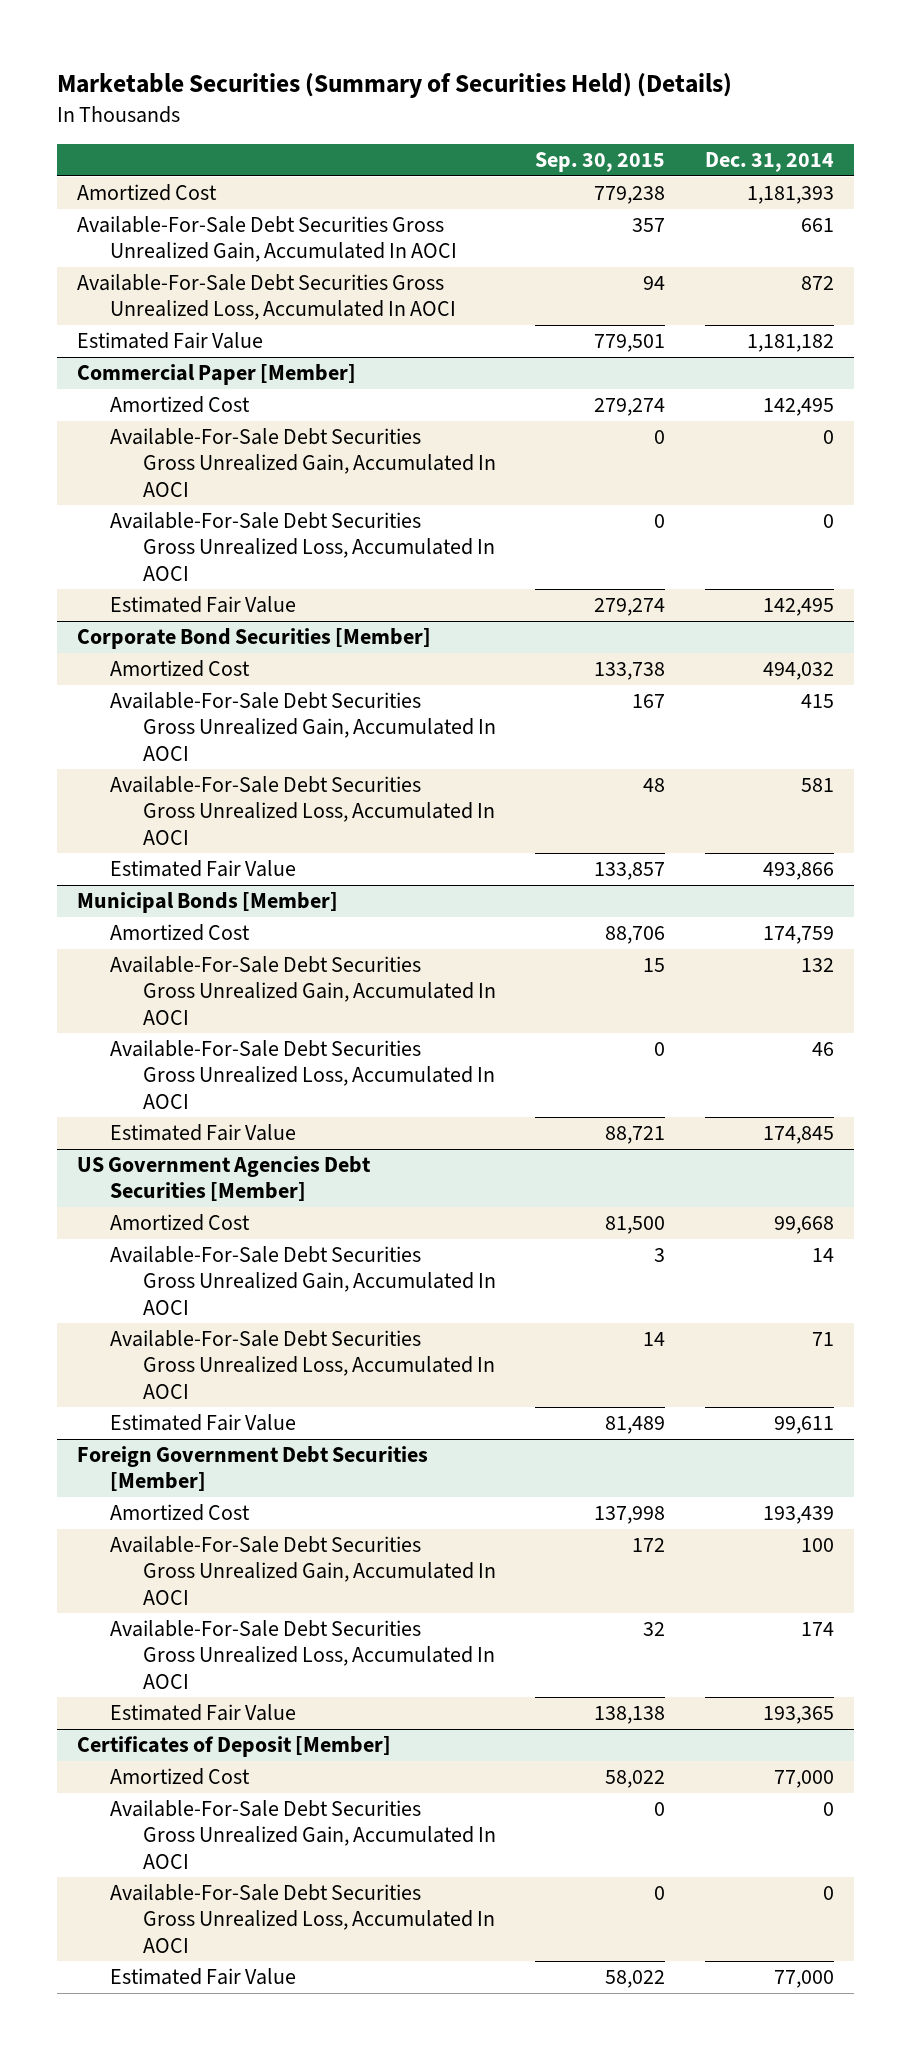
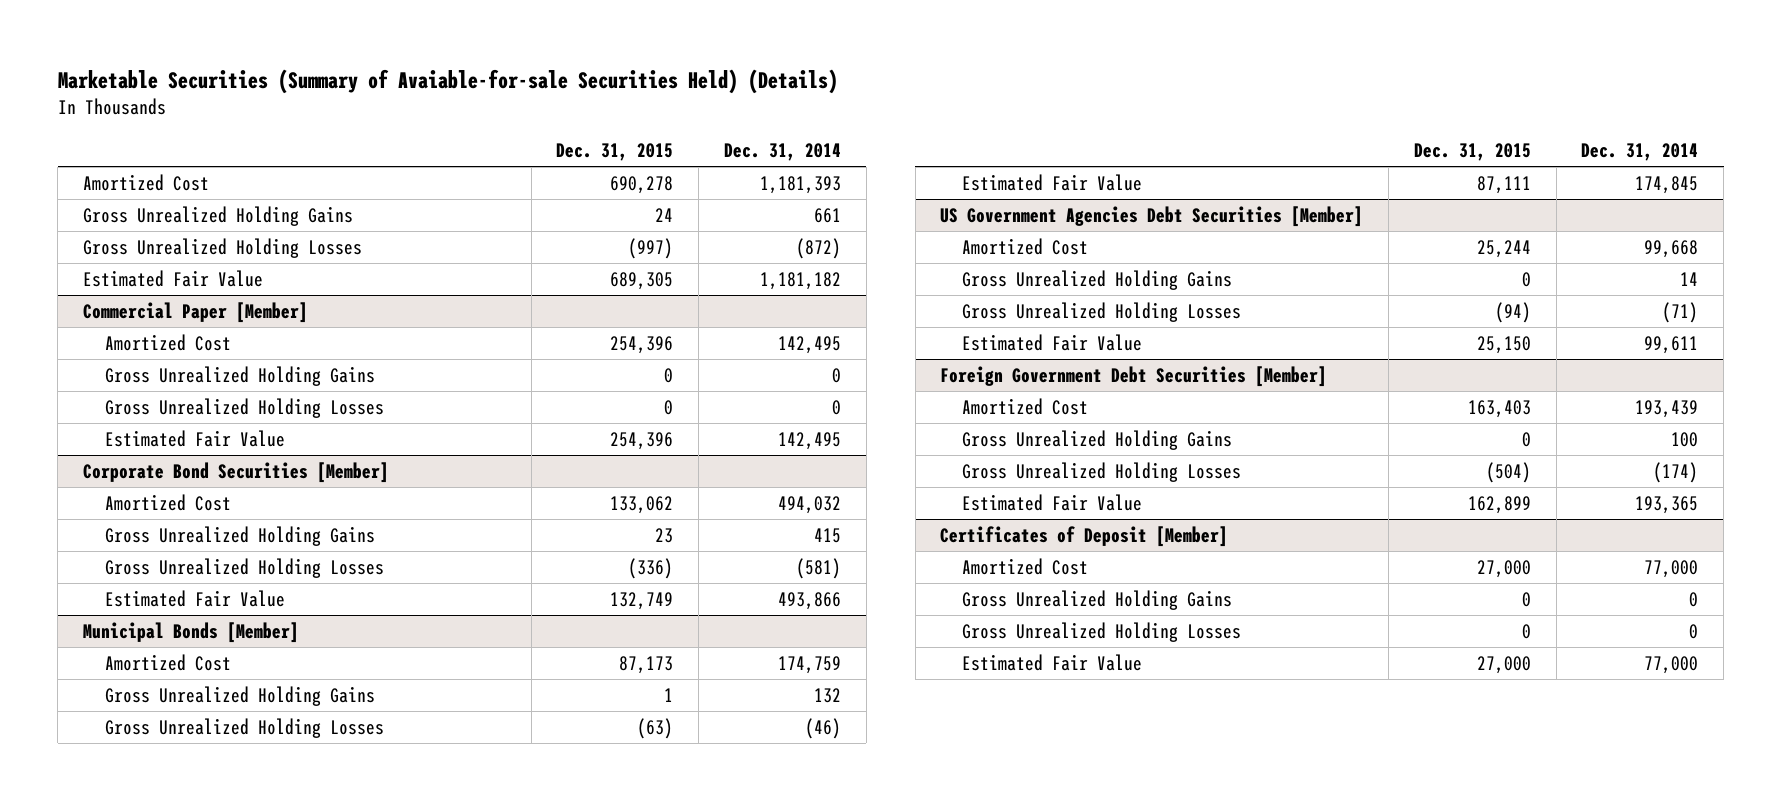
[57,72,733,98] Marketable Securities (Summary of Securities Held) (Details) -> [57,68,838,94] Marketable Securities (Summary of Avaiable-for-sale Securities Held) (Details)
[535,152,666,173] Sep. 30, 2015 -> none
none -> [556,142,674,161] Dec. 31, 2015
[77,216,457,263] Available-For-Sale Debt Securities Gross Unrealized Gain, Accumulated In AOCI -> [82,206,353,227] Gross Unrealized Holding Gains
[77,274,456,321] Available-For-Sale Debt Securities Gross Unrealized Loss, Accumulated In AOCI -> [82,238,362,259] Gross Unrealized Holding Losses
[800,276,834,291] 872 -> [796,238,842,260] (872)
[109,428,496,497] Available-For-Sale Debt Securities Gross Unrealized Gain, Accumulated In AOCI -> [104,366,375,387] Gross Unrealized Holding Gains
[109,512,495,581] Available-For-Sale Debt Securities Gross Unrealized Loss, Accumulated In AOCI -> [104,398,384,419] Gross Unrealized Holding Losses
[109,692,496,761] Available-For-Sale Debt Securities Gross Unrealized Gain, Accumulated In AOCI -> [104,526,375,547] Gross Unrealized Holding Gains
[109,776,495,845] Available-For-Sale Debt Securities Gross Unrealized Loss, Accumulated In AOCI -> [104,558,384,579] Gross Unrealized Holding Losses
[800,778,834,793] 581 -> [796,558,842,580] (581)
[109,956,496,1025] Available-For-Sale Debt Securities Gross Unrealized Gain, Accumulated In AOCI -> [104,686,375,707] Gross Unrealized Holding Gains
[109,1040,495,1109] Available-For-Sale Debt Securities Gross Unrealized Loss, Accumulated In AOCI -> [104,718,384,739] Gross Unrealized Holding Losses
[811,1042,834,1057] 46 -> [805,718,842,740] (46)
[109,1246,496,1315] Available-For-Sale Debt Securities Gross Unrealized Gain, Accumulated In AOCI -> [962,270,1233,291] Gross Unrealized Holding Gains
[109,1330,495,1399] Available-For-Sale Debt Securities Gross Unrealized Loss, Accumulated In AOCI -> [962,302,1242,323] Gross Unrealized Holding Losses
[811,1332,834,1347] 71 -> [1662,302,1699,324] (71)
[109,1536,496,1605] Available-For-Sale Debt Securities Gross Unrealized Gain, Accumulated In AOCI -> [962,430,1233,451] Gross Unrealized Holding Gains
[109,1620,495,1689] Available-For-Sale Debt Securities Gross Unrealized Loss, Accumulated In AOCI -> [962,462,1242,483] Gross Unrealized Holding Losses
[800,1622,834,1637] 174 -> [1653,462,1699,484] (174)
[109,1800,496,1869] Available-For-Sale Debt Securities Gross Unrealized Gain, Accumulated In AOCI -> [962,590,1233,611] Gross Unrealized Holding Gains
[109,1884,495,1953] Available-For-Sale Debt Securities Gross Unrealized Loss, Accumulated In AOCI -> [962,622,1242,643] Gross Unrealized Holding Losses

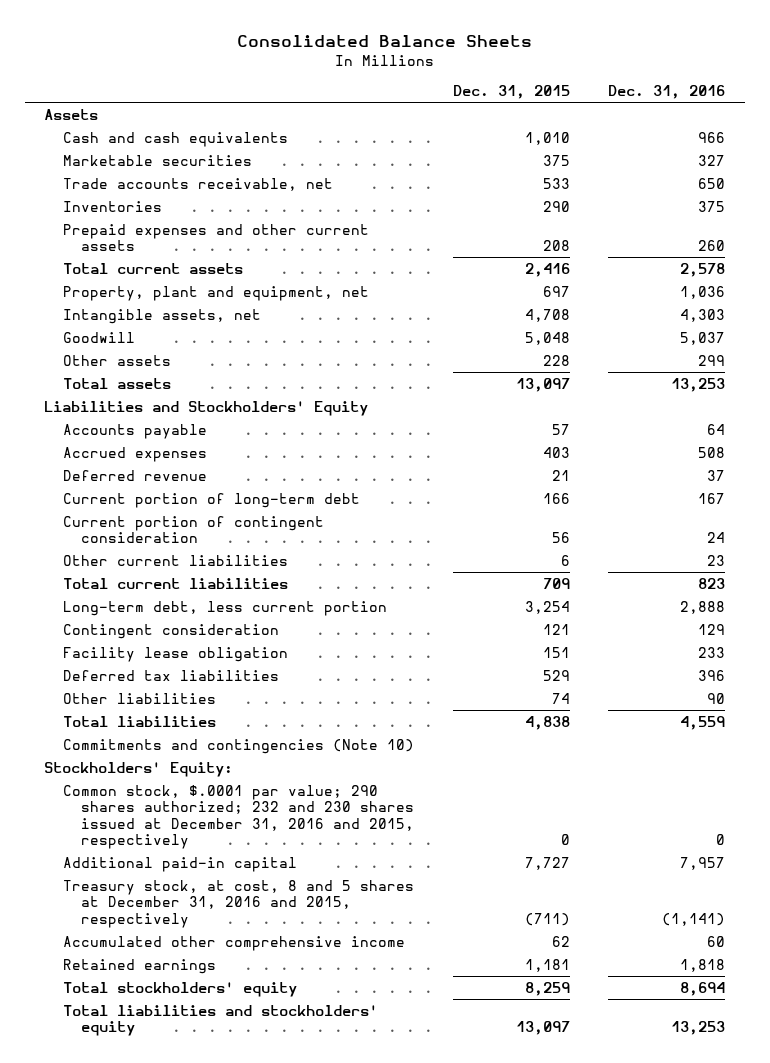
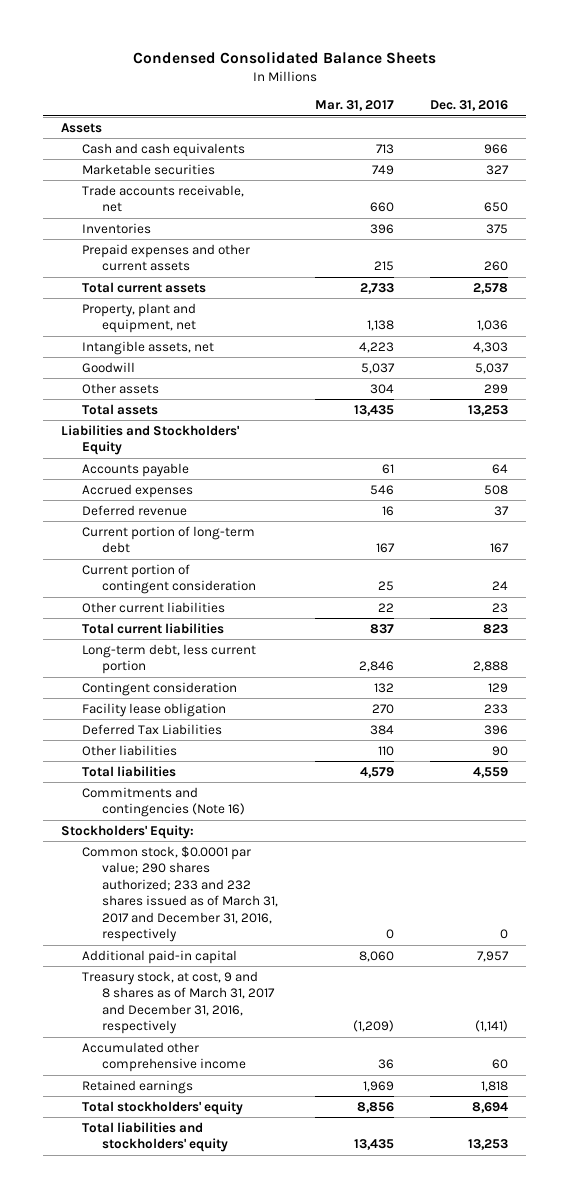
[236,34,532,47] Consolidated Balance Sheets -> [132,51,436,65] Condensed Consolidated Balance Sheets
[452,85,570,100] Dec. 31, 2015 -> none
none -> [314,100,394,112] Mar. 31, 2017
[62,669,279,681] Deferred tax liabilities -> [81,723,222,735] Deferred Tax Liabilities
[62,738,414,754] Commitments and contingencies (Note 10) -> [81,786,246,818] Commitments and contingencies (Note 16)
[62,784,414,850] Common stock, $.0001 par value; 290 shares authorized; 232 and 230 shares issued at December 31, 2016 and 2015, respectively -> [81,845,279,943] Common stock, $0.0001 par value; 290 shares authorized; 233 and 232 shares issued as of March 31, 2017 and December 31, 2016, respectively
[62,879,414,928] Treasury stock, at cost, 8 and 5 shares at December 31, 2016 and 2015, respectively -> [81,970,276,1035] Treasury stock, at cost, 9 and 8 shares as of March 31, 2017 and December 31, 2016, respectively

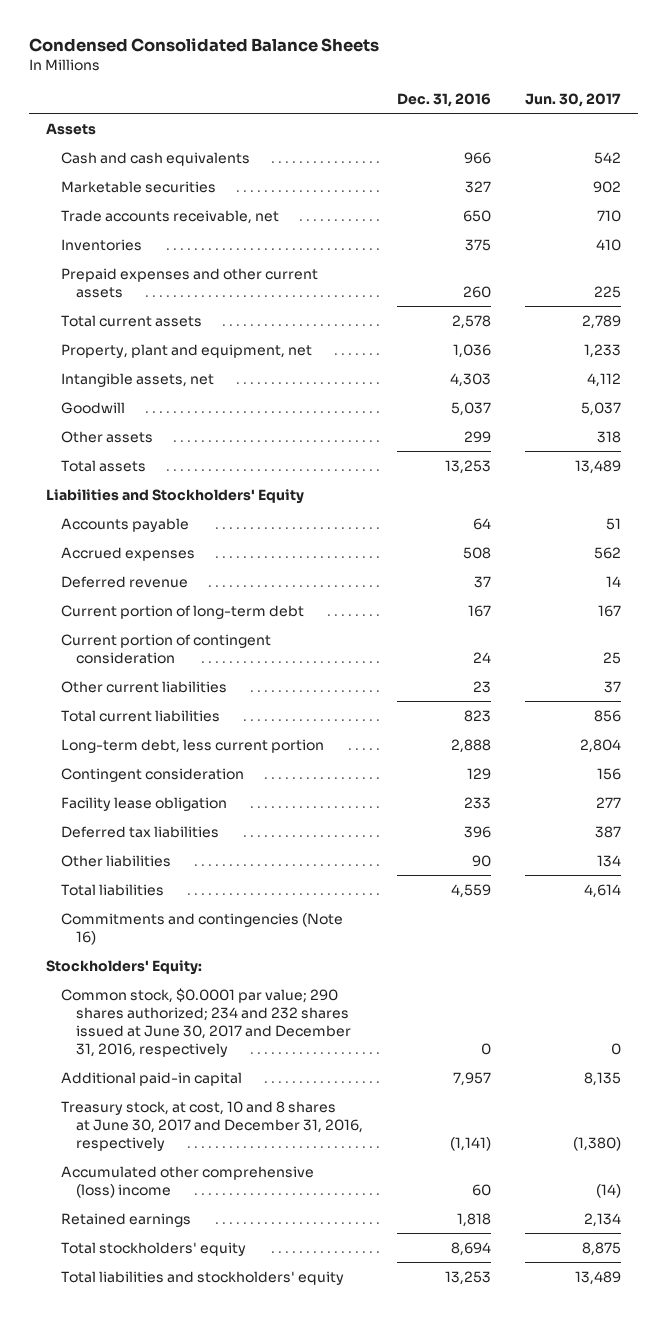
[314,100,394,112] Mar. 31, 2017 -> none
none -> [524,92,621,107] Jun. 30, 2017
[81,723,222,735] Deferred Tax Liabilities -> [60,825,219,838] Deferred tax liabilities
[81,845,279,943] Common stock, $0.0001 par value; 290 shares authorized; 233 and 232 shares issued as of March 31, 2017 and December 31, 2016, respectively -> [60,987,351,1057] Common stock, $0.0001 par value; 290 shares authorized; 234 and 232 shares issued at June 30, 2017 and December 31, 2016, respectively
[81,970,276,1035] Treasury stock, at cost, 9 and 8 shares as of March 31, 2017 and December 31, 2016, respectively -> [60,1100,363,1151] Treasury stock, at cost, 10 and 8 shares at June 30, 2017 and December 31, 2016, respectively
[81,1041,247,1073] Accumulated other comprehensive income -> [60,1165,314,1198] Accumulated other comprehensive (loss) income

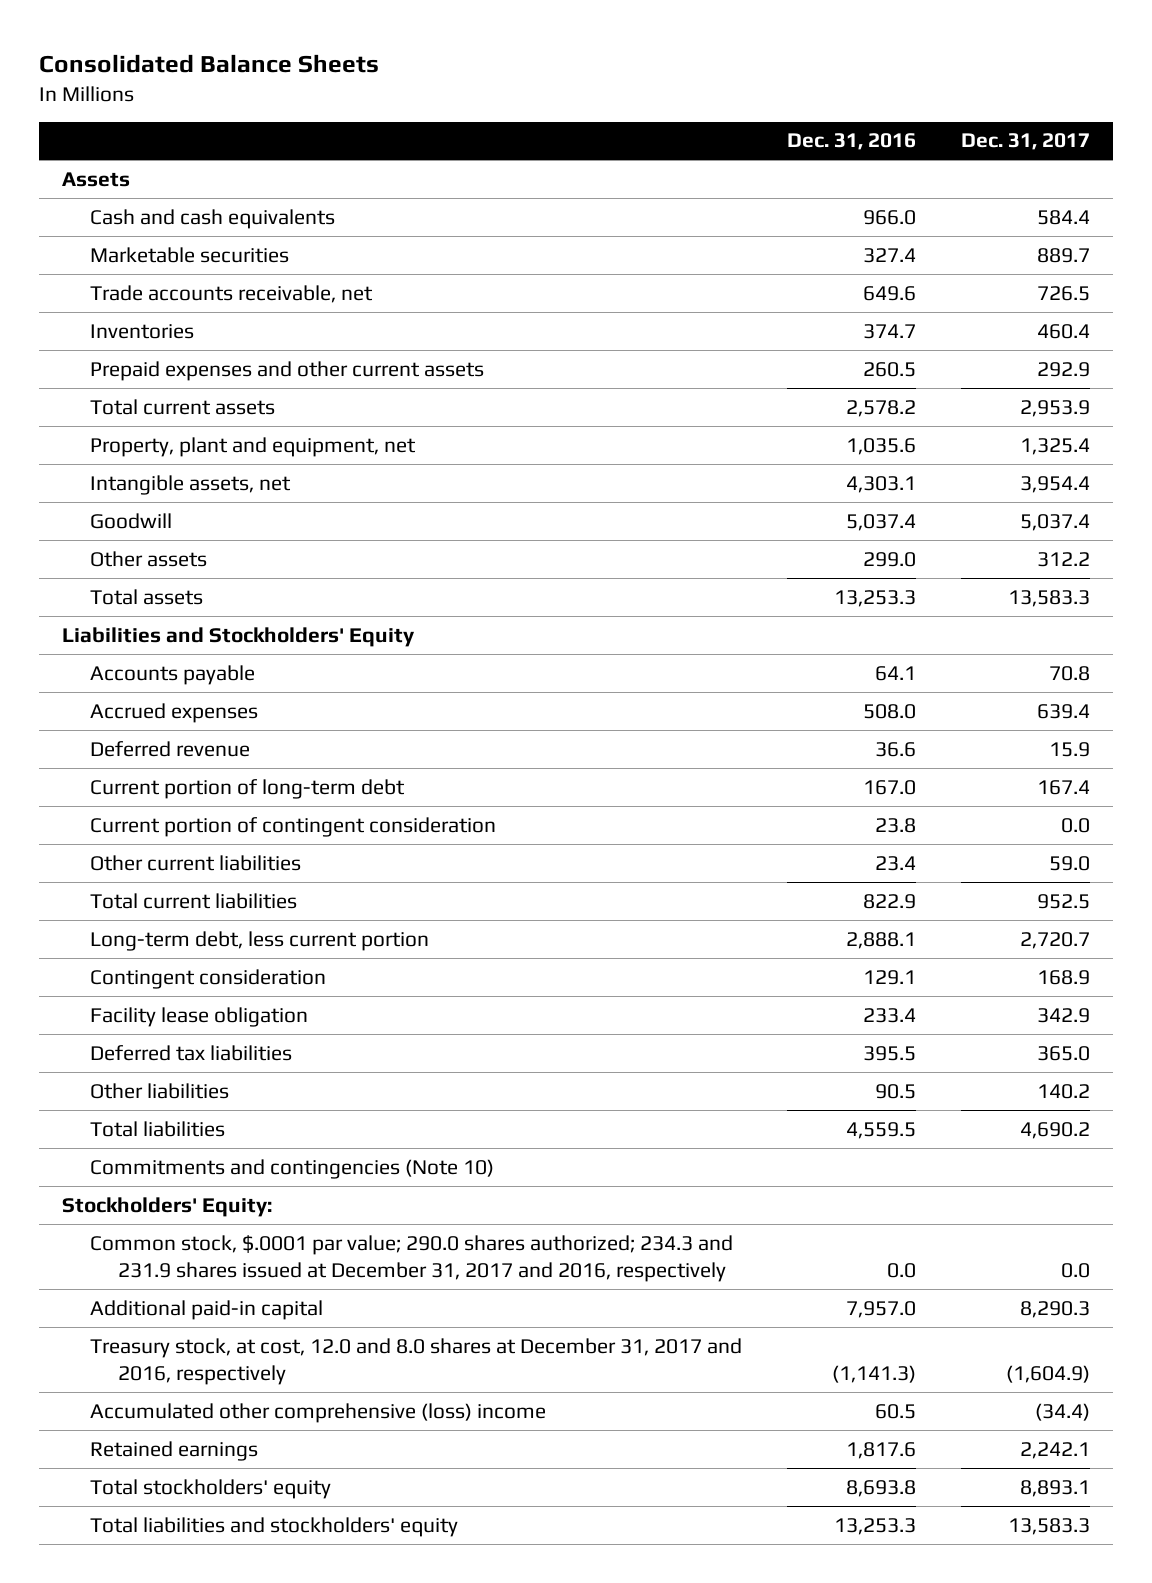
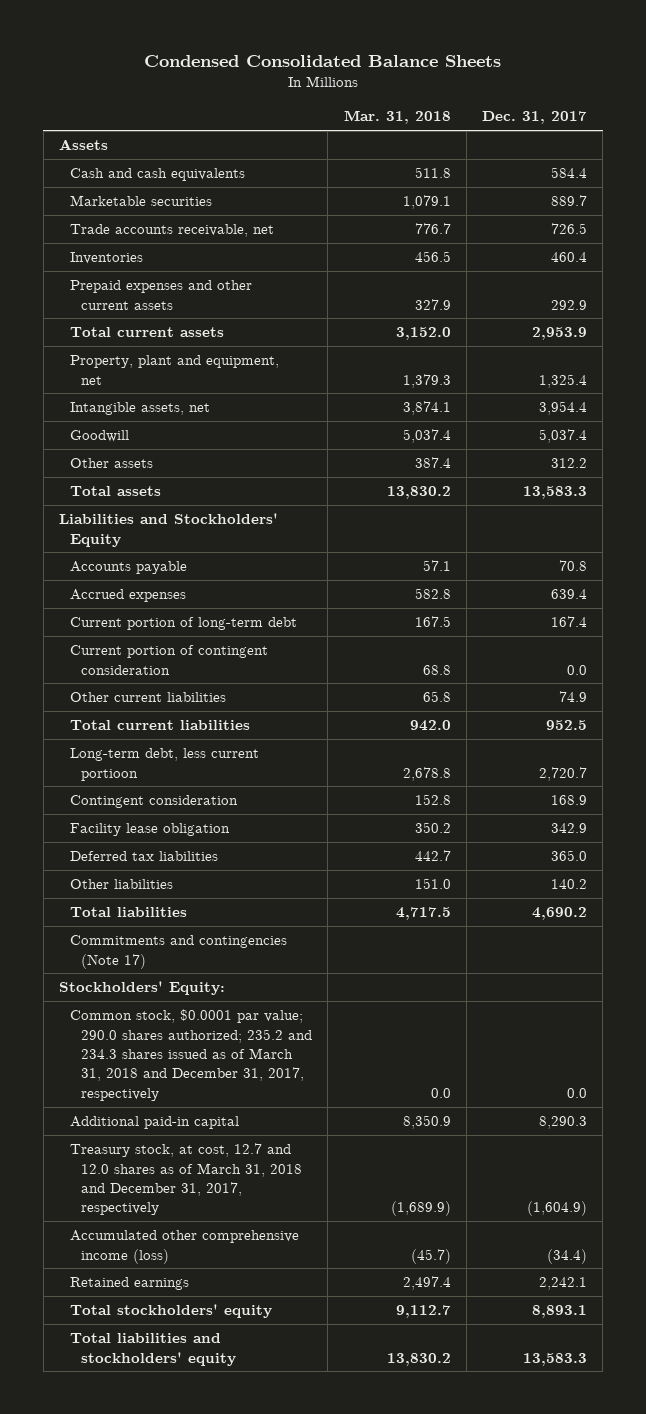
[39,54,380,74] Consolidated Balance Sheets -> [144,54,502,67] Condensed Consolidated Balance Sheets
[787,133,917,151] Dec. 31, 2016 -> none
none -> [343,110,451,125] Mar. 31, 2018
[89,740,250,757] Deferred revenue -> none
[1049,855,1091,871] 59.0 -> [559,691,588,703] 74.9
[89,930,429,951] Long-term debt, less current portion -> [70,748,260,781] Long-term debt, less current portioon
[89,1158,494,1179] Commitments and contingencies (Note 10) -> [70,935,288,969] Commitments and contingencies (Note 17)
[89,1234,733,1283] Common stock, $.0001 par value; 290.0 shares authorized; 234.3 and 231.9 shares issued at December 31, 2017 and 2016, respectively -> [70,1009,313,1101] Common stock, $0.0001 par value; 290.0 shares authorized; 235.2 and 234.3 shares issued as of March 31, 2018 and December 31, 2017, respectively
[89,1337,742,1386] Treasury stock, at cost, 12.0 and 8.0 shares at December 31, 2017 and 2016, respectively -> [70,1143,303,1216] Treasury stock, at cost, 12.7 and 12.0 shares as of March 31, 2018 and December 31, 2017, respectively
[89,1402,546,1423] Accumulated other comprehensive (loss) income -> [70,1230,300,1264] Accumulated other comprehensive income (loss)

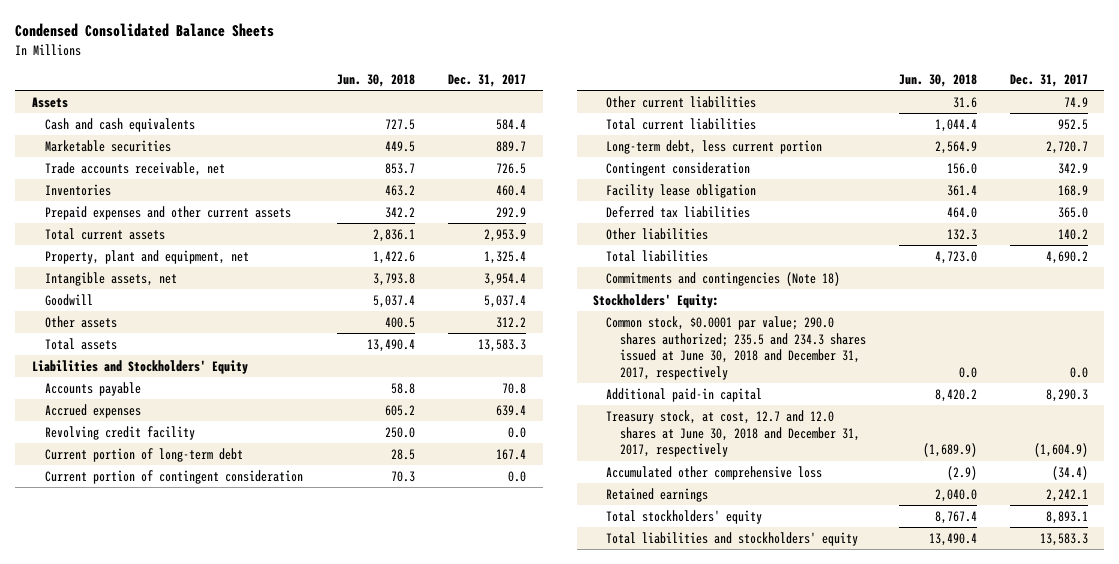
[343,110,451,125] Mar. 31, 2018 -> none
none -> [337,73,416,87] Jun. 30, 2018
none -> [45,425,196,440] Revolving credit facility
[70,748,260,781] Long-term debt, less current portioon -> [606,139,823,154] Long-term debt, less current portion
[551,795,588,806] 168.9 -> [1057,162,1088,174] 342.9
[551,823,588,834] 342.9 -> [1057,184,1088,196] 168.9
[70,935,288,969] Commitments and contingencies (Note 17) -> [606,271,841,286] Commitments and contingencies (Note 18)
[70,1009,313,1101] Common stock, $0.0001 par value; 290.0 shares authorized; 235.2 and 234.3 shares issued as of March 31, 2018 and December 31, 2017, respectively -> [606,315,866,380] Common stock, $0.0001 par value; 290.0 shares authorized; 235.5 and 234.3 shares issued at June 30, 2018 and December 31, 2017, respectively
[70,1143,303,1216] Treasury stock, at cost, 12.7 and 12.0 shares as of March 31, 2018 and December 31, 2017, respectively -> [606,409,860,458] Treasury stock, at cost, 12.7 and 12.0 shares at June 30, 2018 and December 31, 2017, respectively
[70,1230,300,1264] Accumulated other comprehensive income (loss) -> [606,465,823,480] Accumulated other comprehensive loss

